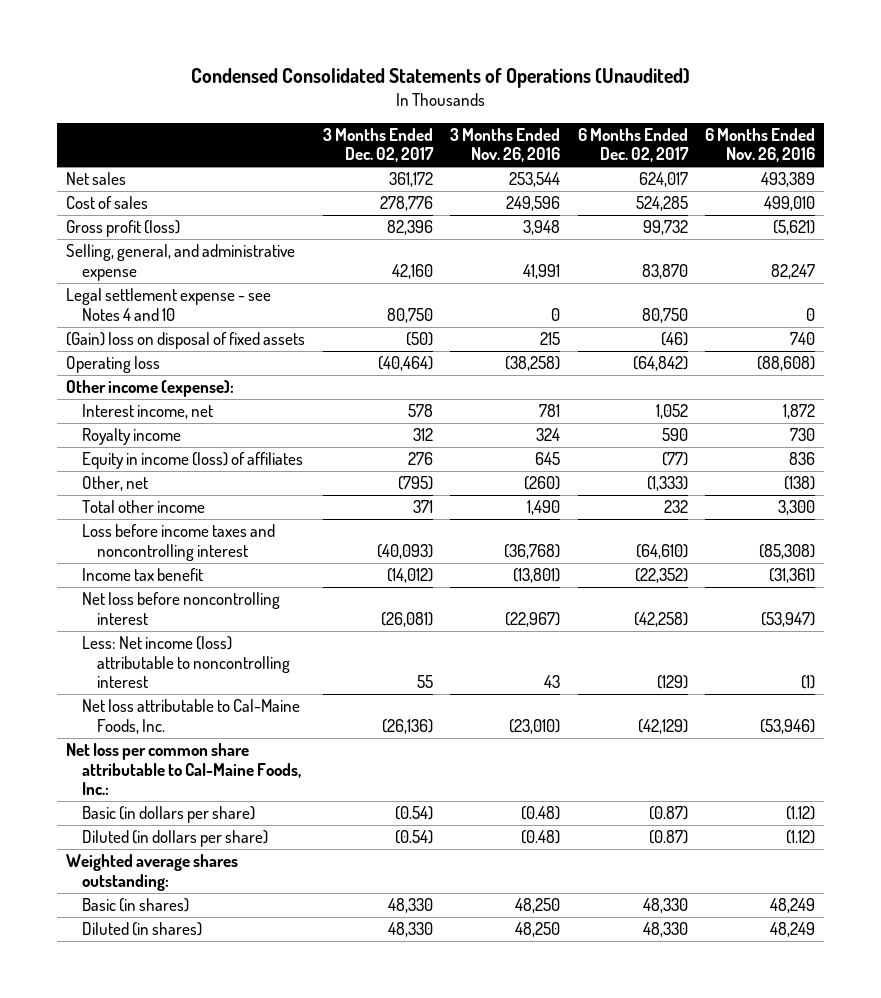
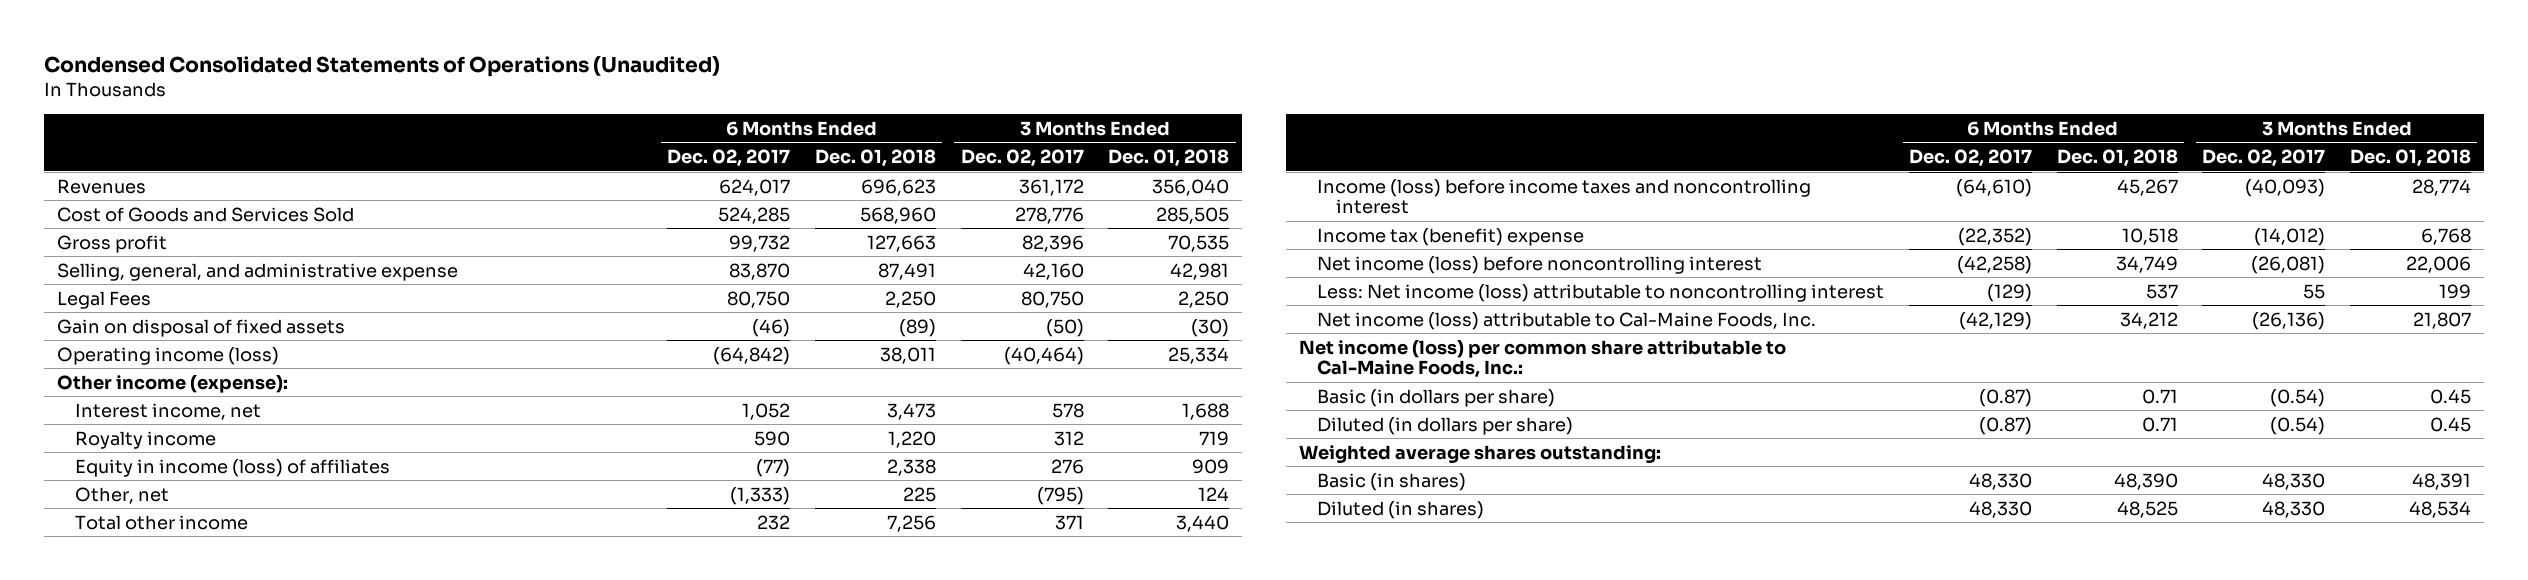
[450,127,561,163] 3 Months Ended Nov. 26, 2016 -> none
[705,127,816,163] 6 Months Ended Nov. 26, 2016 -> none
none -> [814,149,936,168] Dec. 01, 2018
none -> [1108,149,1230,168] Dec. 01, 2018
[66,172,127,186] Net sales -> [56,178,146,194] Revenues
[66,196,149,210] Cost of sales -> [56,206,354,222] Cost of Goods and Services Sold
[66,220,181,238] Gross profit (loss) -> [56,234,167,253] Gross profit
[66,288,272,321] Legal settlement expense - see Notes 4 and 10 -> [56,290,151,309] Legal Fees
[66,332,306,350] (Gain) loss on disposal of fixed assets -> [56,318,345,337] Gain on disposal of fixed assets
[66,356,161,374] Operating loss -> [56,346,279,365] Operating income (loss)
[81,524,275,561] Loss before income taxes and noncontrolling interest -> [1317,178,1812,215] Income (loss) before income taxes and noncontrolling interest
[81,568,203,582] Income tax benefit -> [1317,227,1585,246] Income tax (benefit) expense
[81,592,280,625] Net loss before noncontrolling interest -> [1317,255,1763,274] Net income (loss) before noncontrolling interest
[81,699,300,734] Net loss attributable to Cal-Maine Foods, Inc. -> [1317,311,1817,330] Net income (loss) attributable to Cal-Maine Foods, Inc.
[66,743,301,795] Net loss per common share attributable to Cal-Maine Foods, Inc.: -> [1298,339,1786,379] Net income (loss) per common share attributable to Cal-Maine Foods, Inc.:

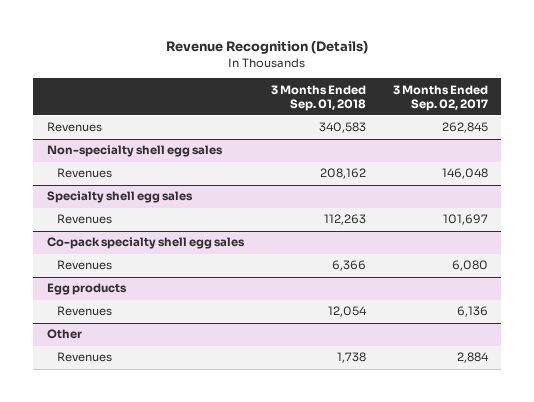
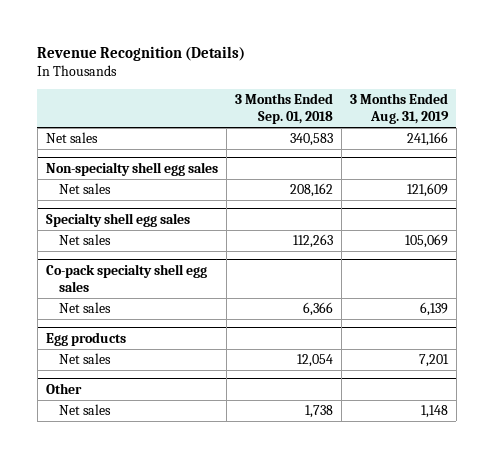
[392,84,488,111] 3 Months Ended Sep. 02, 2017 -> none
none -> [349,92,449,125] 3 Months Ended Aug. 31, 2019
[46,122,102,133] Revenues -> [45,132,98,144] Net sales
[57,168,113,179] Revenues -> [59,183,112,195] Net sales
[57,214,113,225] Revenues -> [59,234,112,246] Net sales
[57,260,113,271] Revenues -> [59,302,112,314] Net sales
[57,306,113,317] Revenues -> [59,353,112,365] Net sales
[57,352,113,363] Revenues -> [59,404,112,416] Net sales

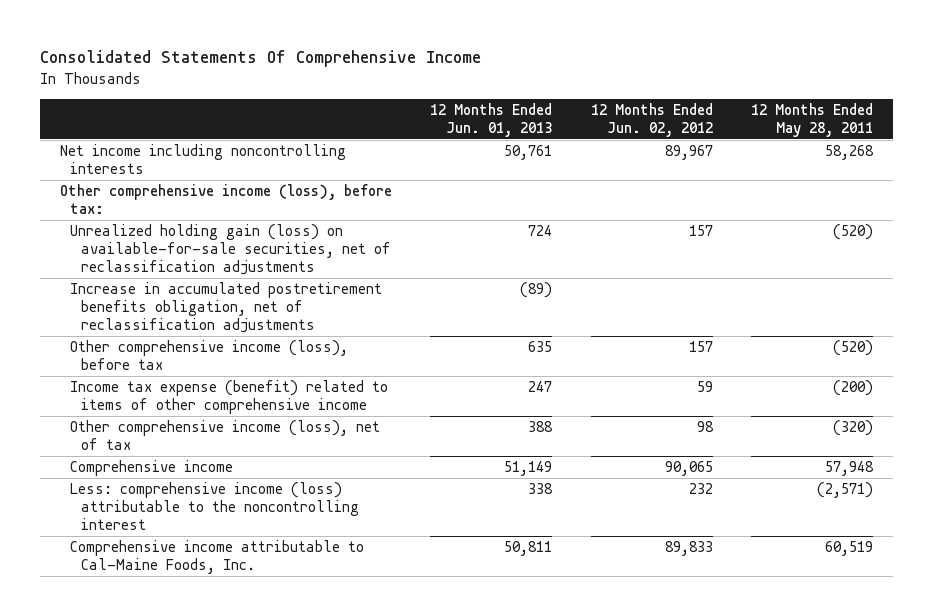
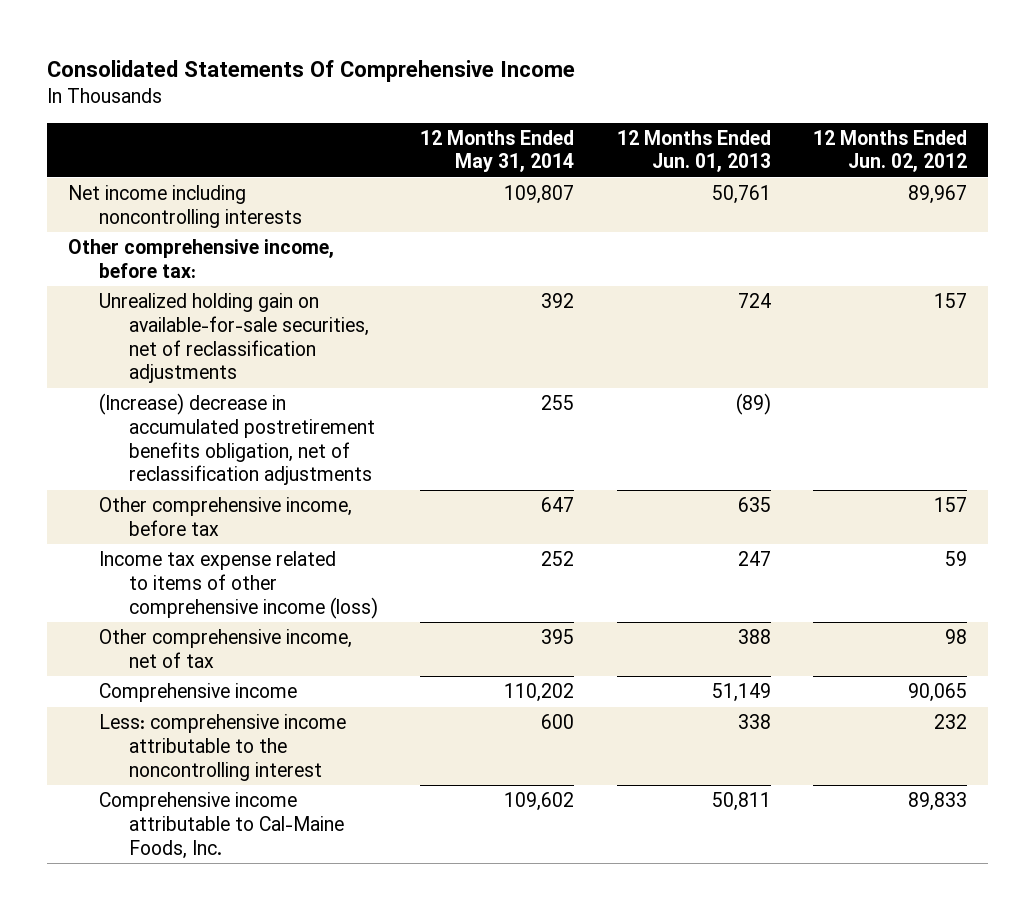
[751,102,874,137] 12 Months Ended May 28, 2011 -> none
none -> [420,129,575,173] 12 Months Ended May 31, 2014
[59,184,392,215] Other comprehensive income (loss), before tax: -> [68,239,335,278] Other comprehensive income, before tax:
[70,224,391,276] Unrealized holding gain (loss) on available-for-sale securities, net of reclassification adjustments -> [98,293,369,384] Unrealized holding gain on available-for-sale securities, net of reclassification adjustments
[70,282,383,334] Increase in accumulated postretirement benefits obligation, net of reclassification adjustments -> [98,393,375,486] (Increase) decrease in accumulated postretirement benefits obligation, net of reclassification adjustments
[70,340,349,371] Other comprehensive income (loss), before tax -> [98,497,352,536] Other comprehensive income, before tax
[70,380,389,415] Income tax expense (benefit) related to items of other comprehensive income -> [98,551,378,619] Income tax expense related to items of other comprehensive income (loss)
[70,420,381,451] Other comprehensive income (loss), net of tax -> [98,629,352,668] Other comprehensive income, net of tax
[70,482,359,531] Less: comprehensive income (loss) attributable to the noncontrolling interest -> [98,714,346,781] Less: comprehensive income attributable to the noncontrolling interest

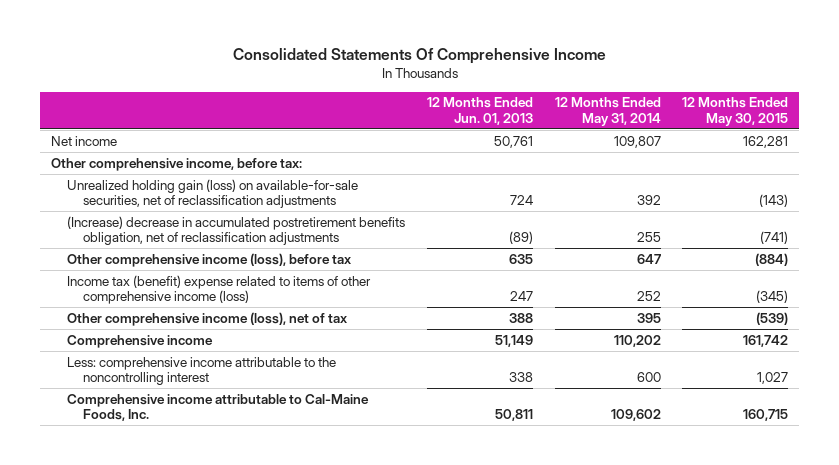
[813,129,968,173] 12 Months Ended Jun. 02, 2012 -> none
none -> [682,97,789,126] 12 Months Ended May 30, 2015
[68,185,302,228] Net income including noncontrolling interests -> [50,135,117,146] Net income
[98,293,369,384] Unrealized holding gain on available-for-sale securities, net of reclassification adjustments -> [66,178,358,209] Unrealized holding gain (loss) on available-for-sale securities, net of reclassification adjustments
[98,497,352,536] Other comprehensive income, before tax -> [66,252,351,267] Other comprehensive income (loss), before tax
[98,551,378,619] Income tax expense related to items of other comprehensive income (loss) -> [66,274,371,305] Income tax (benefit) expense related to items of other comprehensive income (loss)
[98,629,352,668] Other comprehensive income, net of tax -> [66,311,347,326] Other comprehensive income (loss), net of tax

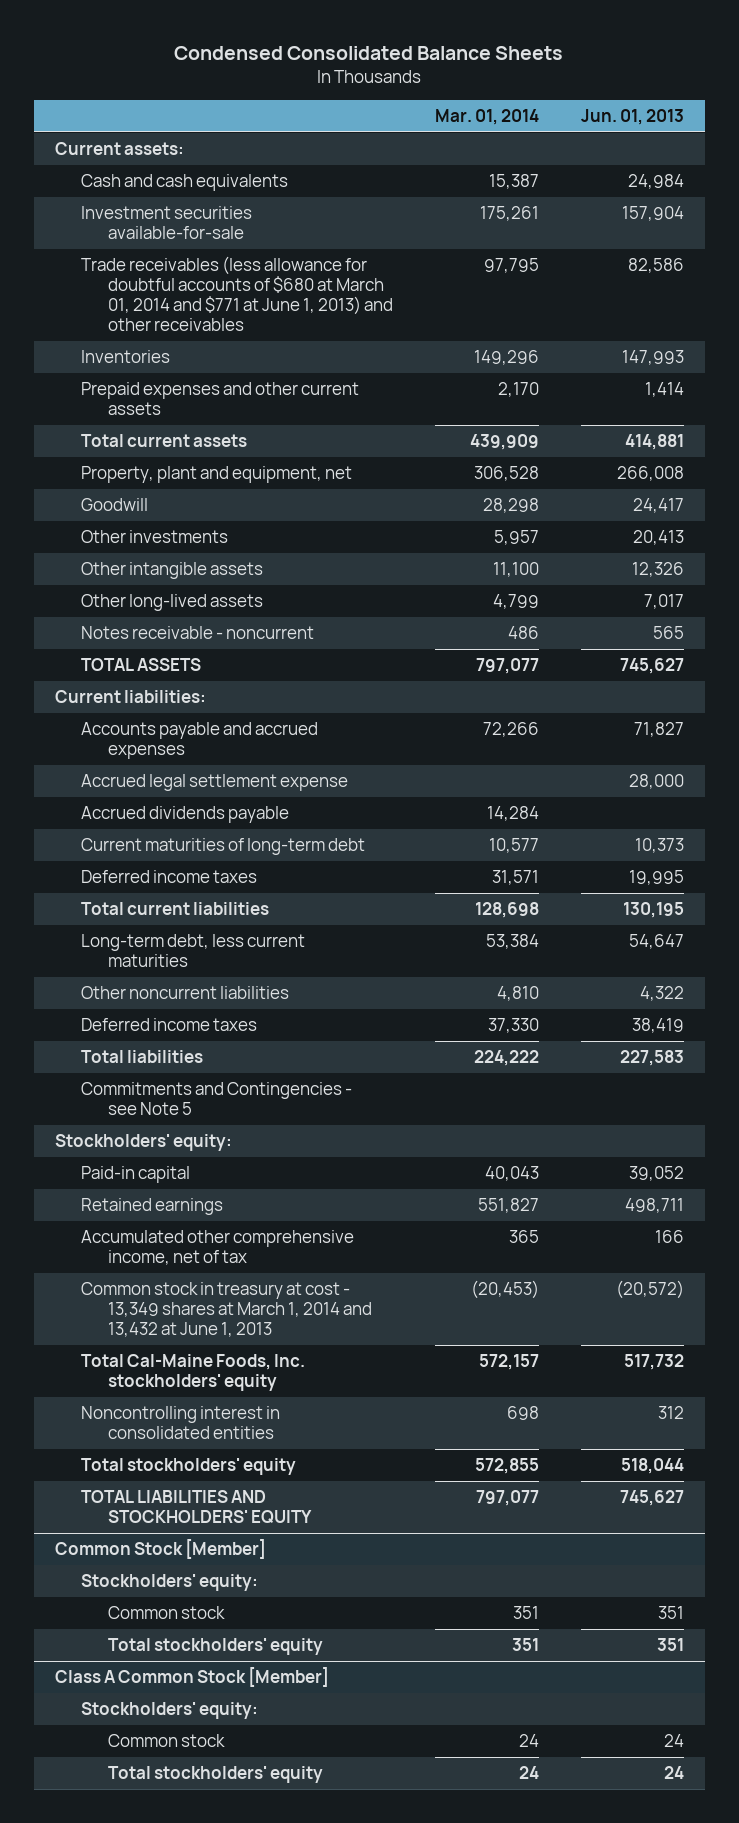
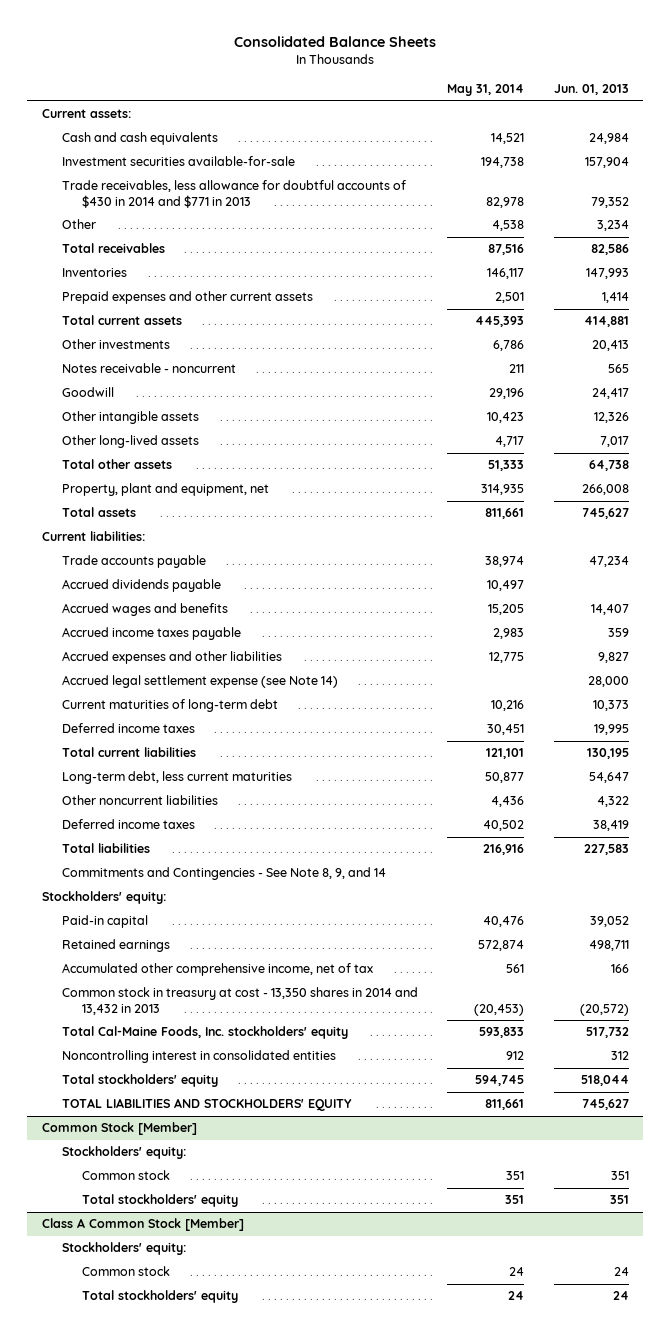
[174,46,564,61] Condensed Consolidated Balance Sheets -> [234,35,437,47] Consolidated Balance Sheets
[434,109,539,126] Mar. 01, 2014 -> none
none -> [447,84,525,97] May 31, 2014
none -> [62,180,407,208] Trade receivables, less allowance for doubtful accounts of $430 in 2014 and $771 in 2013
none -> [62,219,97,230] Other
[81,256,394,331] Trade receivables (less allowance for doubtful accounts of $680 at March 01, 2014 and $771 at June 1, 2013) and other receivables -> [62,243,166,254] Total receivables
[81,626,315,640] Notes receivable - noncurrent -> [62,363,237,374] Notes receivable - noncurrent
[81,498,149,512] Goodwill -> [62,387,115,398] Goodwill
none -> [62,459,173,470] Total other assets
[81,466,353,484] Property, plant and equipment, net -> [62,483,270,497] Property, plant and equipment, net
[81,658,202,672] TOTAL ASSETS -> [62,507,137,518] Total assets
[81,722,319,760] Accounts payable and accrued expenses -> none
[81,774,349,792] Accrued legal settlement expense -> none
none -> [62,555,207,569] Trade accounts payable
none -> [62,603,229,617] Accrued wages and benefits
none -> [62,627,242,641] Accrued income taxes payable
none -> [62,651,283,665] Accrued expenses and other liabilities
none -> [62,675,339,689] Accrued legal settlement expense (see Note 14)
[81,1082,353,1116] Commitments and Contingencies - see Note 5 -> [62,867,387,881] Commitments and Contingencies - See Note 8, 9, and 14
[81,1282,373,1337] Common stock in treasury at cost - 13,349 shares at March 1, 2014 and 13,432 at June 1, 2013 -> [62,987,419,1015] Common stock in treasury at cost - 13,350 shares in 2014 and 13,432 in 2013

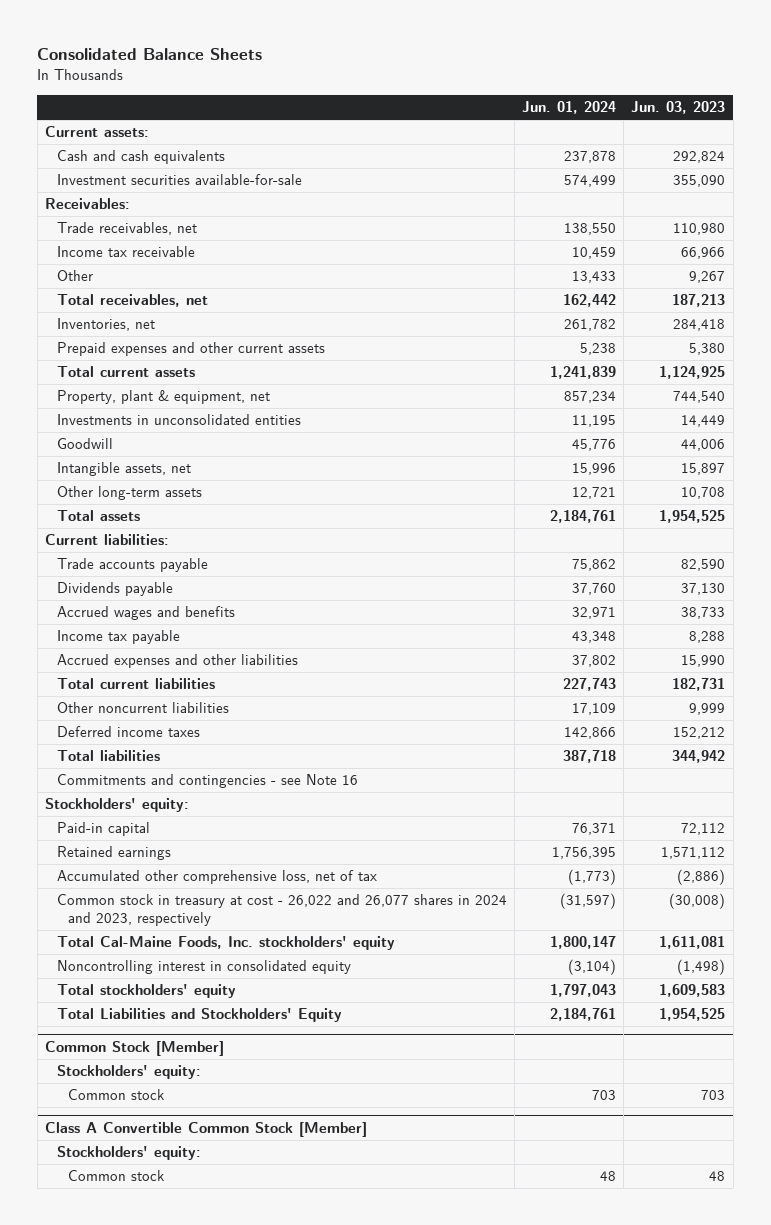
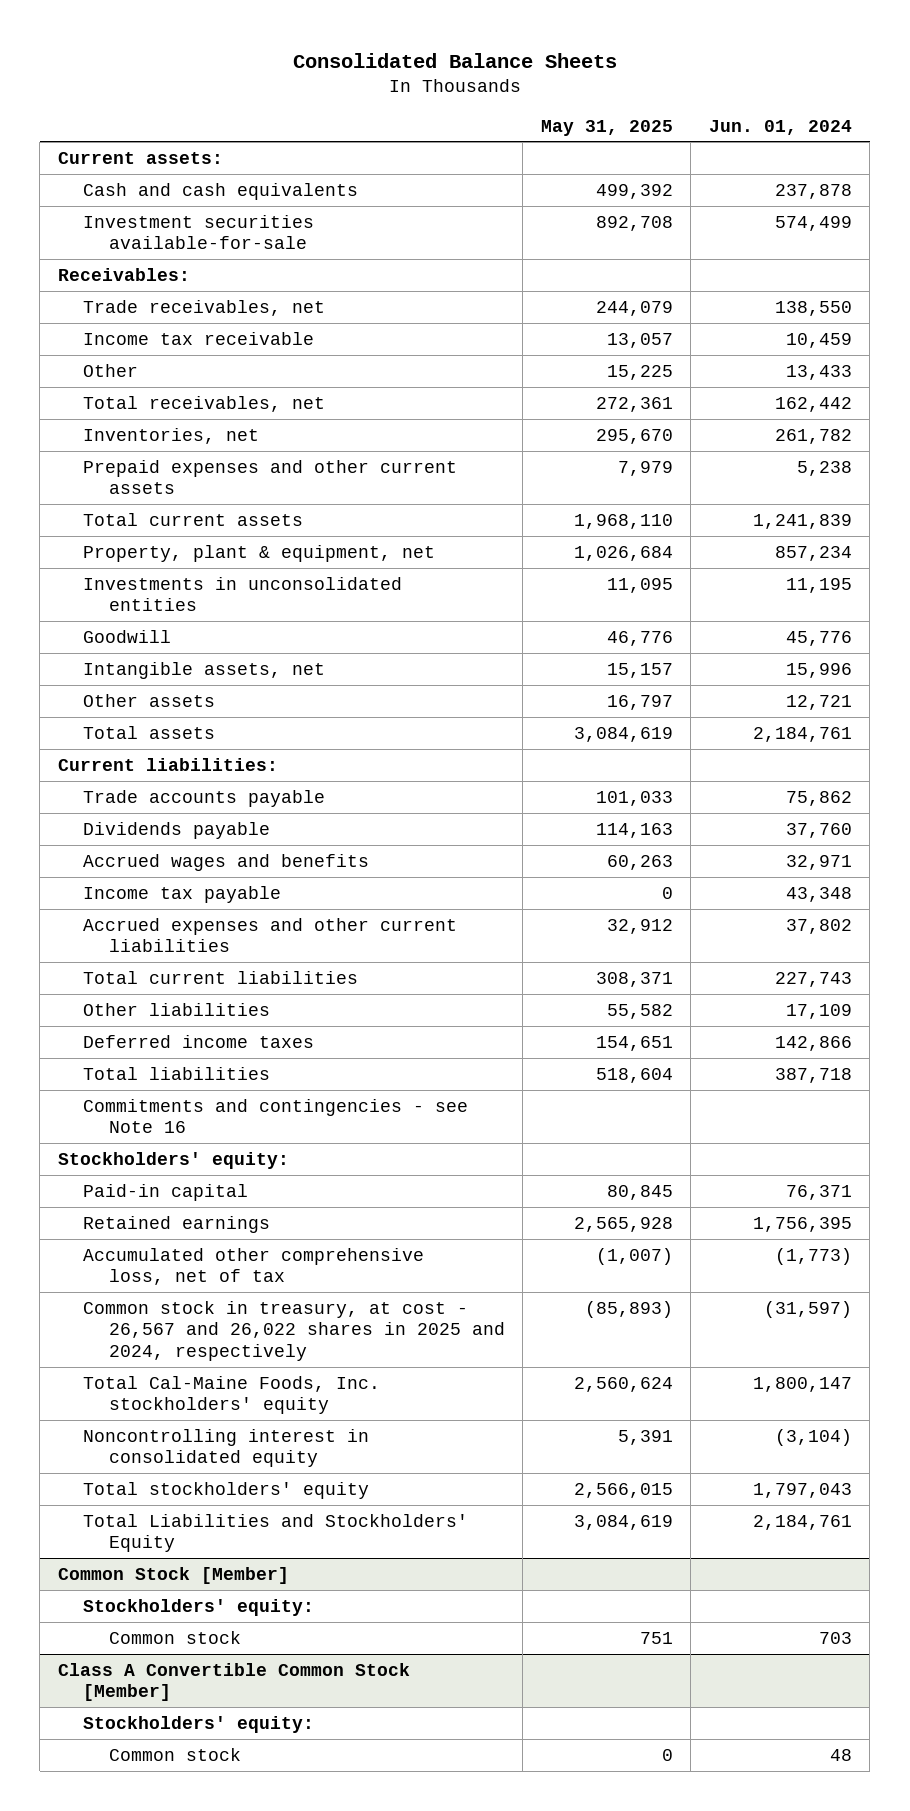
[631,101,726,115] Jun. 03, 2023 -> none
none -> [540,119,673,136] May 31, 2025
[56,486,202,501] Other long-term assets -> [83,693,216,707] Other assets
[56,654,298,669] Accrued expenses and other liabilities -> [83,917,458,953] Accrued expenses and other current liabilities
[56,702,229,714] Other noncurrent liabilities -> [83,1002,271,1016] Other liabilities
[56,894,507,927] Common stock in treasury at cost - 26,022 and 26,077 shares in 2024 and 2023, respectively -> [83,1300,505,1362] Common stock in treasury, at cost - 26,567 and 26,022 shares in 2025 and 2024, respectively

